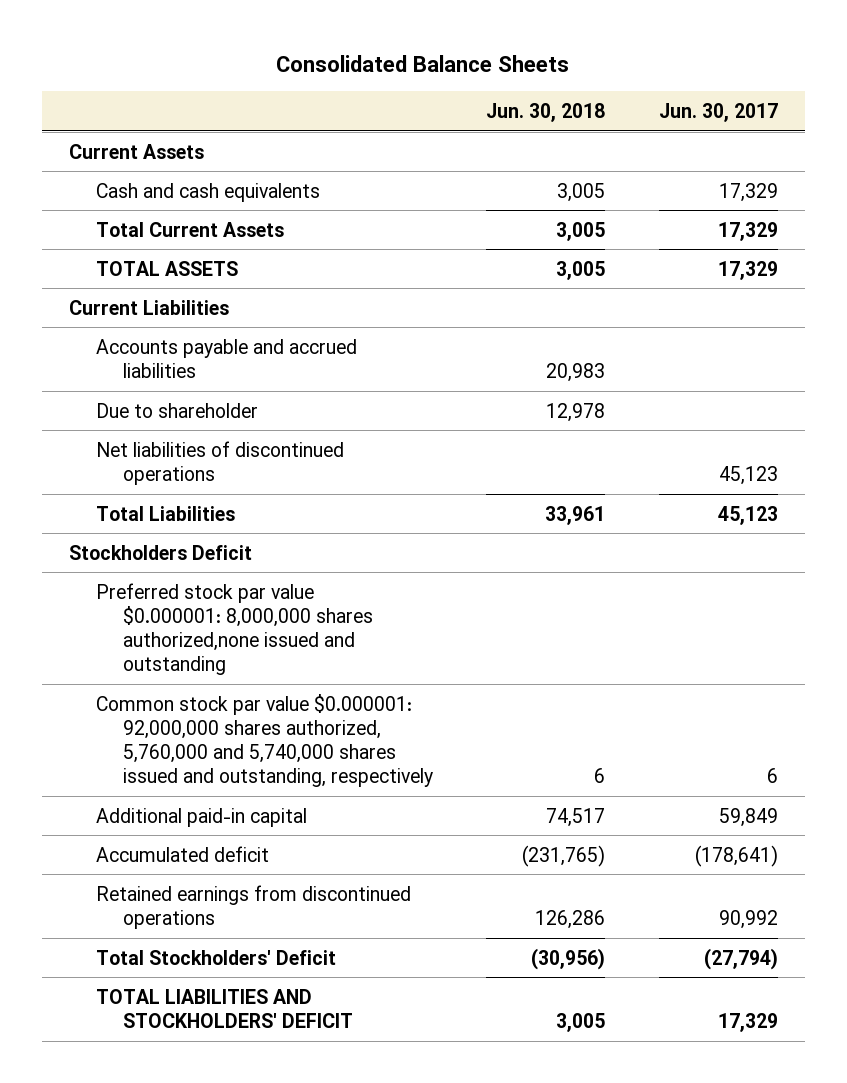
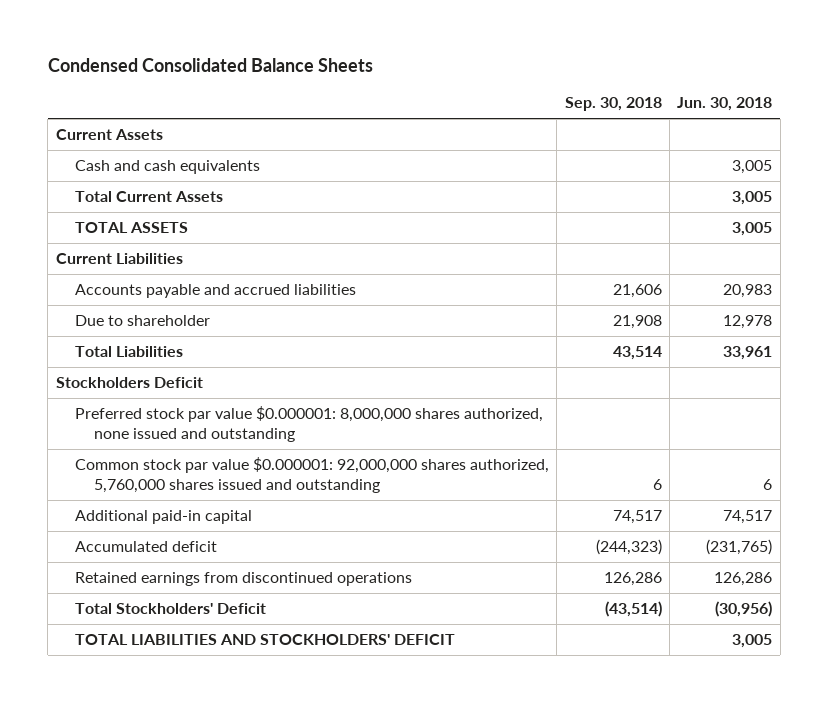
[276,54,570,72] Consolidated Balance Sheets -> [47,57,373,72] Condensed Consolidated Balance Sheets
[659,102,779,122] Jun. 30, 2017 -> none
none -> [564,97,662,112] Sep. 30, 2018
[95,440,344,485] Net liabilities of discontinued operations -> none
[95,582,373,675] Preferred stock par value $0.000001: 8,000,000 shares authorized,none issued and outstanding -> [74,406,543,443] Preferred stock par value $0.000001: 8,000,000 shares authorized, none issued and outstanding
[95,693,433,787] Common stock par value $0.000001: 92,000,000 shares authorized, 5,760,000 and 5,740,000 shares issued and outstanding, respectively -> [74,457,549,494] Common stock par value $0.000001: 92,000,000 shares authorized, 5,760,000 shares issued and outstanding

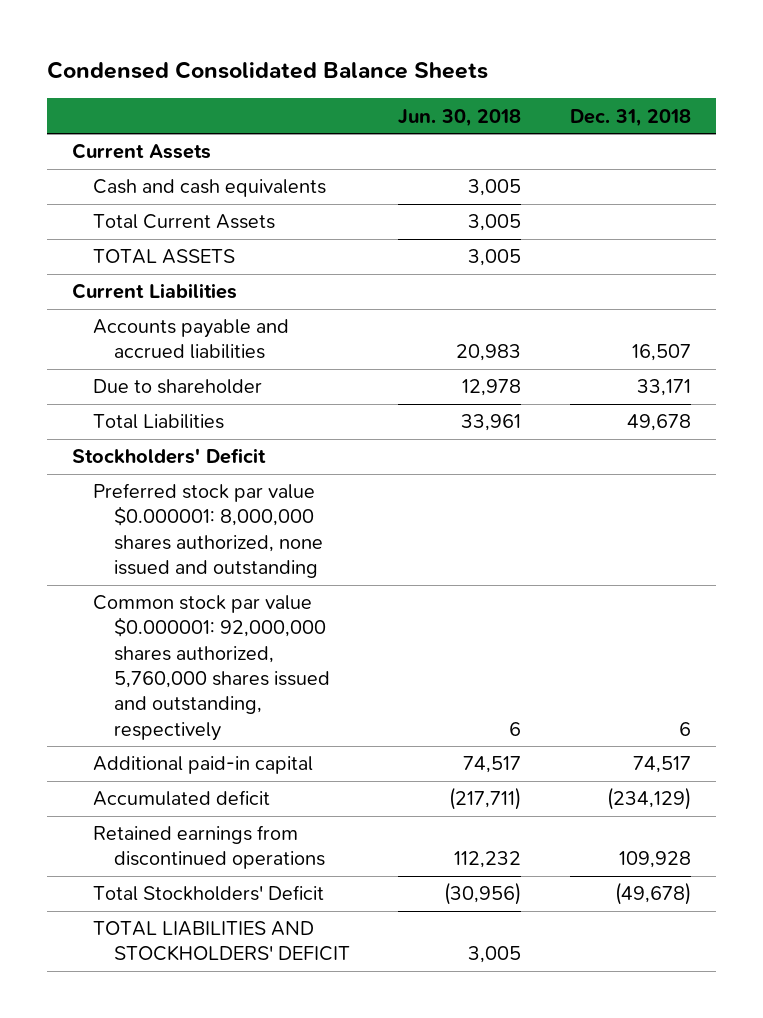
[564,97,662,112] Sep. 30, 2018 -> none
none -> [570,108,692,127] Dec. 31, 2018
[55,377,203,389] Stockholders Deficit -> [71,448,266,465] Stockholders' Deficit
[74,457,549,494] Common stock par value $0.000001: 92,000,000 shares authorized, 5,760,000 shares issued and outstanding -> [92,595,330,741] Common stock par value $0.000001: 92,000,000 shares authorized, 5,760,000 shares issued and outstanding, respectively
[706,539,773,556] (231,765) -> [449,787,522,811] (217,711)
[714,572,773,587] 126,286 -> [454,851,522,869] 112,232

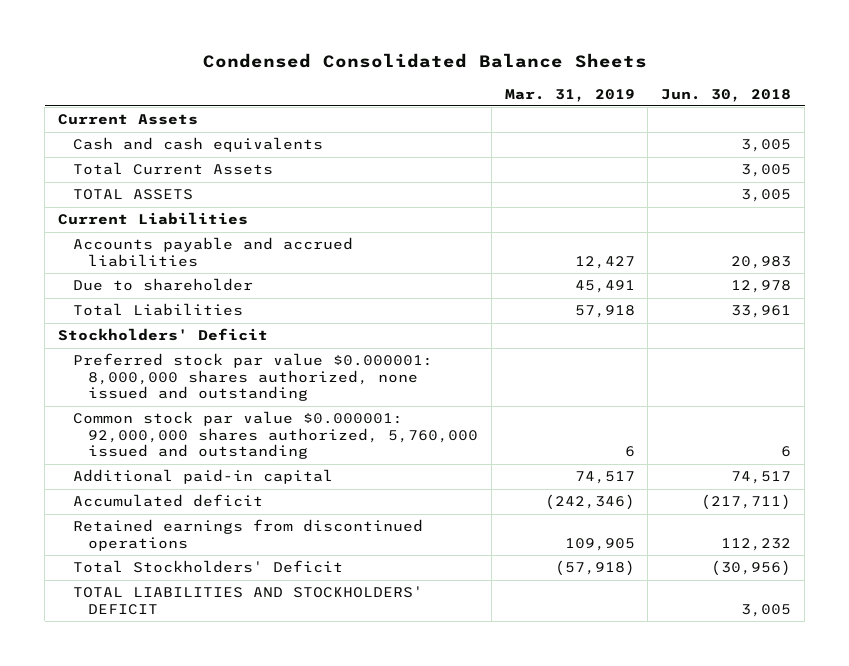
[570,108,692,127] Dec. 31, 2018 -> none
none -> [504,88,635,102] Mar. 31, 2019
[92,595,330,741] Common stock par value $0.000001: 92,000,000 shares authorized, 5,760,000 shares issued and outstanding, respectively -> [72,411,478,460] Common stock par value $0.000001: 92,000,000 shares authorized, 5,760,000 issued and outstanding

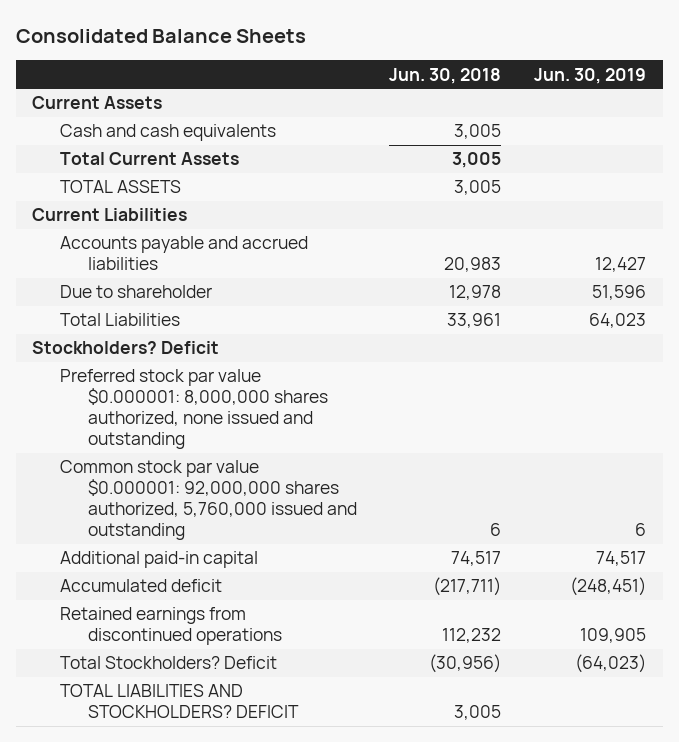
[202,52,647,68] Condensed Consolidated Balance Sheets -> [15,28,306,43] Consolidated Balance Sheets
[504,88,635,102] Mar. 31, 2019 -> none
none -> [534,67,647,84] Jun. 30, 2019
[58,328,269,342] Stockholders' Deficit -> [32,341,220,355] Stockholders? Deficit
[72,560,343,574] Total Stockholders' Deficit -> [59,656,277,670] Total Stockholders? Deficit
[72,586,423,615] TOTAL LIABILITIES AND STOCKHOLDERS' DEFICIT -> [59,684,299,719] TOTAL LIABILITIES AND STOCKHOLDERS? DEFICIT

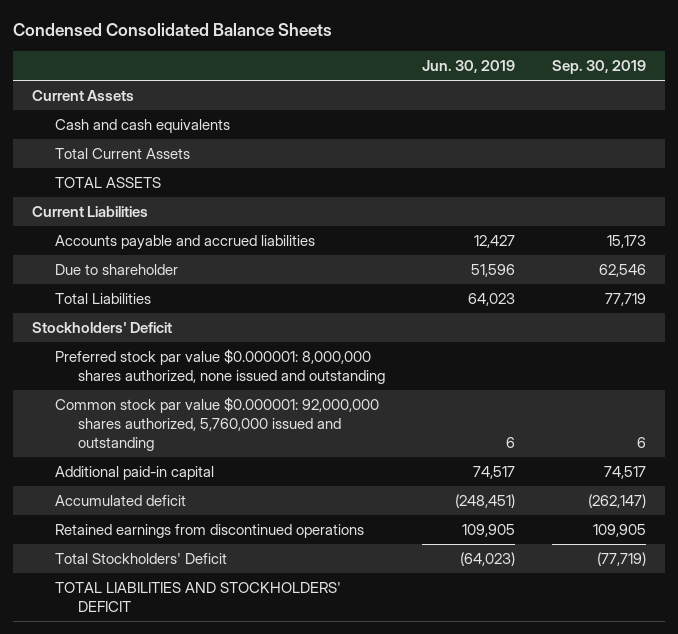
[15,28,306,43] Consolidated Balance Sheets -> [12,23,332,37] Condensed Consolidated Balance Sheets
[389,67,502,84] Jun. 30, 2018 -> none
none -> [552,60,647,75] Sep. 30, 2019
[32,341,220,355] Stockholders? Deficit -> [31,322,172,334] Stockholders' Deficit
[59,656,277,670] Total Stockholders? Deficit -> [54,553,227,565] Total Stockholders' Deficit
[59,684,299,719] TOTAL LIABILITIES AND STOCKHOLDERS? DEFICIT -> [54,582,341,612] TOTAL LIABILITIES AND STOCKHOLDERS' DEFICIT

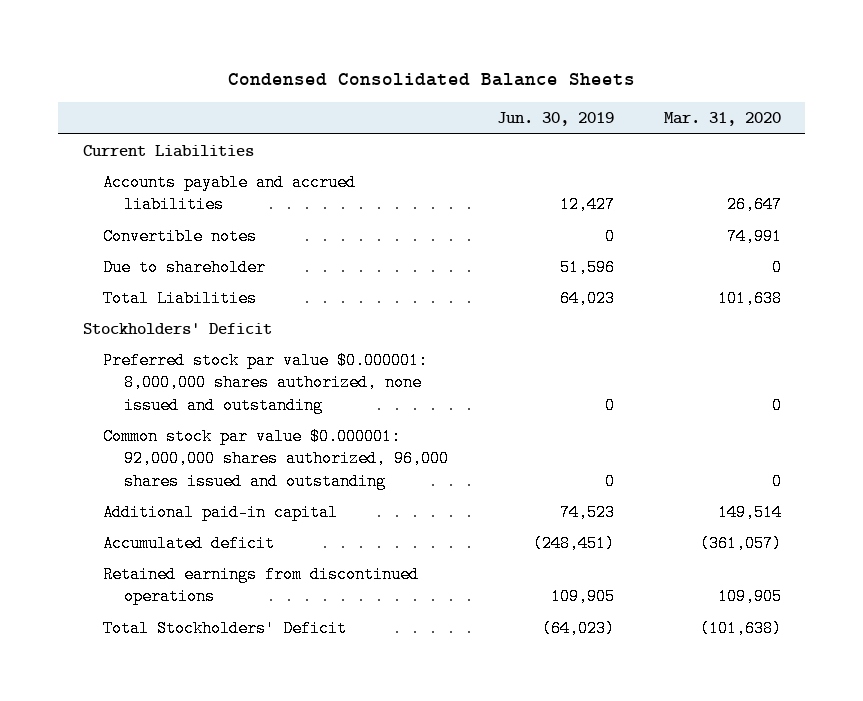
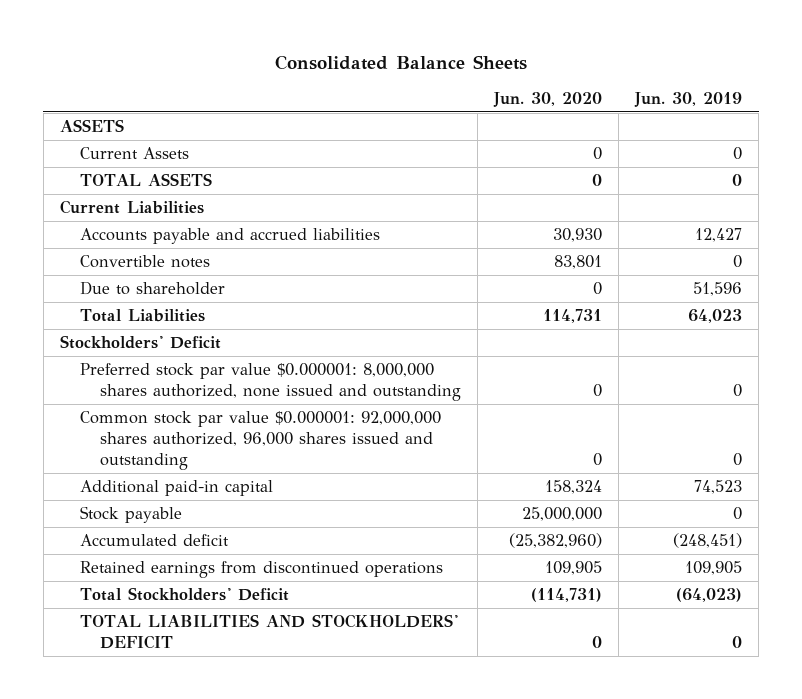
[227,73,635,87] Condensed Consolidated Balance Sheets -> [275,54,528,70] Consolidated Balance Sheets
[663,112,781,127] Mar. 31, 2020 -> none
none -> [493,92,603,108] Jun. 30, 2020
none -> [59,119,124,133] ASSETS
none -> [79,147,189,160] Current Assets
none -> [79,173,212,187] TOTAL ASSETS
none -> [79,506,182,524] Stock payable
none -> [79,614,458,650] TOTAL LIABILITIES AND STOCKHOLDERS' DEFICIT

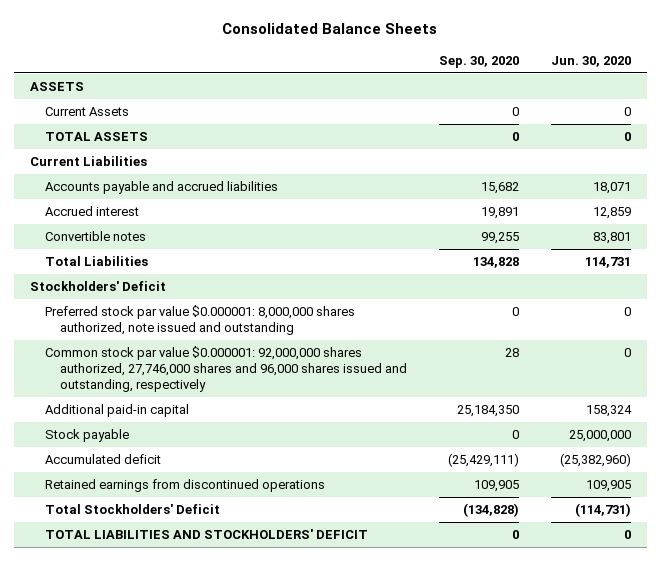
[634,92,743,108] Jun. 30, 2019 -> none
none -> [438,55,519,68] Sep. 30, 2020
[553,228,603,243] 30,930 -> [593,182,632,195] 18,071
none -> [44,206,139,217] Accrued interest
[79,281,225,296] Due to shareholder -> none
[79,363,462,402] Preferred stock par value $0.000001: 8,000,000 shares authorized, none issued and outstanding -> [44,305,355,335] Preferred stock par value $0.000001: 8,000,000 shares authorized, note issued and outstanding
[79,411,441,470] Common stock par value $0.000001: 92,000,000 shares authorized, 96,000 shares issued and outstanding -> [44,346,407,392] Common stock par value $0.000001: 92,000,000 shares authorized, 27,746,000 shares and 96,000 shares issued and outstanding, respectively

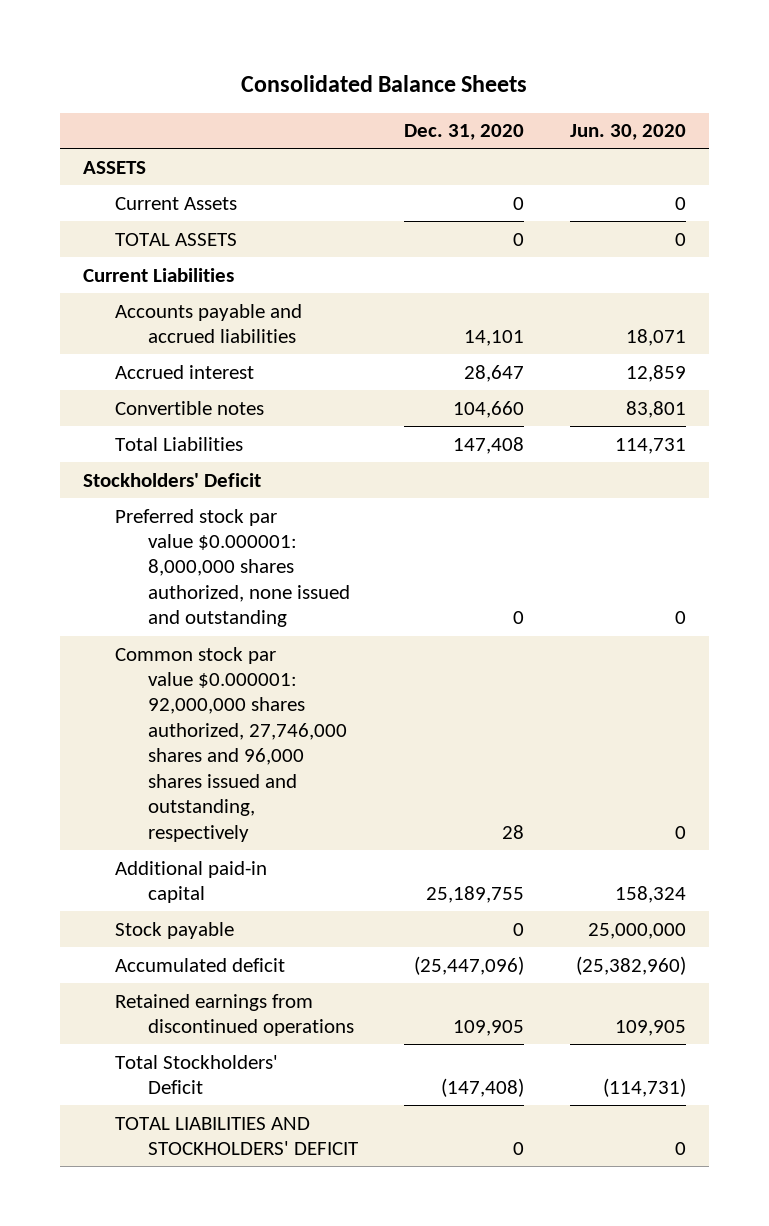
[438,55,519,68] Sep. 30, 2020 -> none
none -> [403,124,524,141] Dec. 31, 2020
[44,305,355,335] Preferred stock par value $0.000001: 8,000,000 shares authorized, note issued and outstanding -> [115,508,350,628] Preferred stock par value $0.000001: 8,000,000 shares authorized, none issued and outstanding

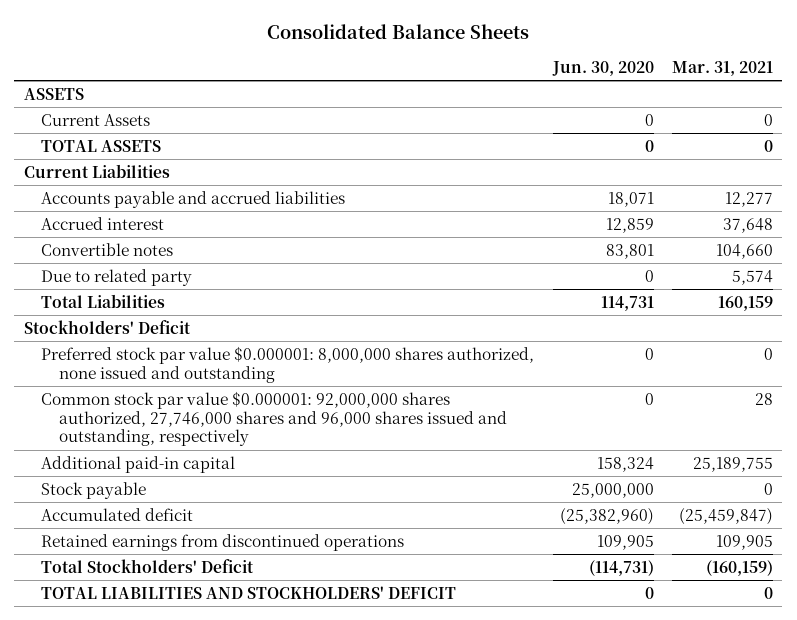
[403,124,524,141] Dec. 31, 2020 -> none
none -> [672,60,774,76] Mar. 31, 2021
none -> [41,268,193,286] Due to related party

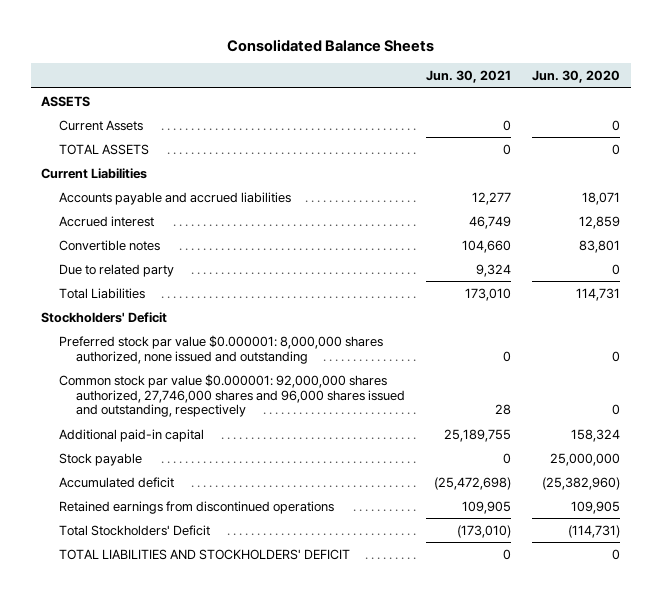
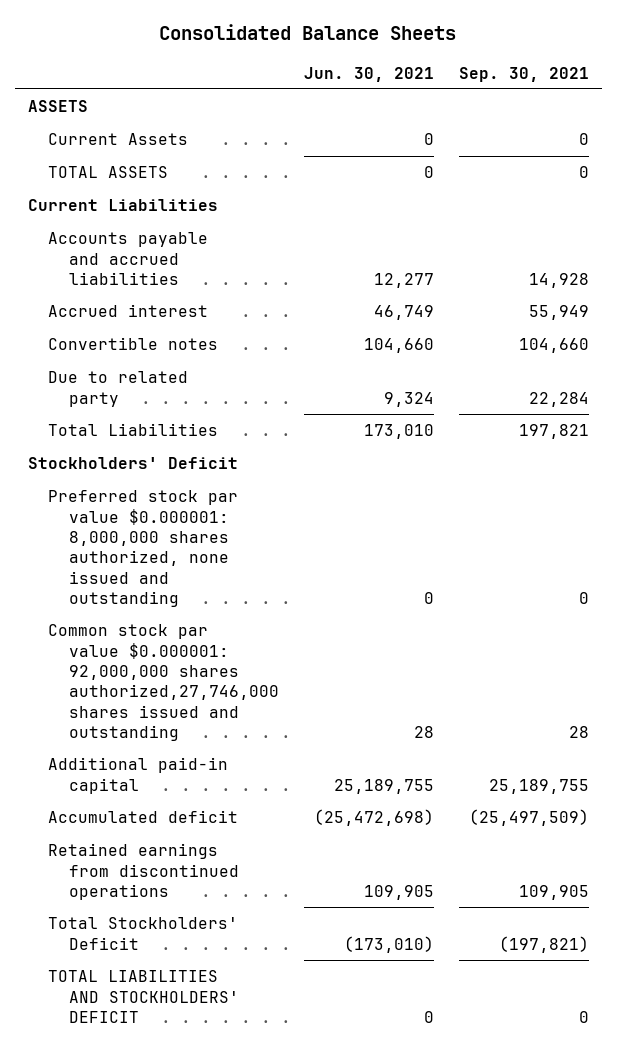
[532,70,621,84] Jun. 30, 2020 -> none
none -> [458,66,589,82] Sep. 30, 2021
[58,373,406,418] Common stock par value $0.000001: 92,000,000 shares authorized, 27,746,000 shares and 96,000 shares issued and outstanding, respectively -> [48,624,279,741] Common stock par value $0.000001: 92,000,000 shares authorized,27,746,000 shares issued and outstanding
[58,452,142,466] Stock payable -> none

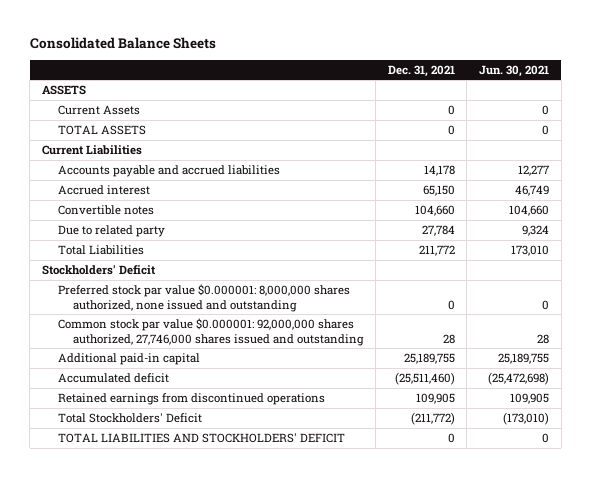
[458,66,589,82] Sep. 30, 2021 -> none
none -> [387,64,455,77] Dec. 31, 2021
[48,624,279,741] Common stock par value $0.000001: 92,000,000 shares authorized,27,746,000 shares issued and outstanding -> [57,318,365,346] Common stock par value $0.000001: 92,000,000 shares authorized, 27,746,000 shares issued and outstanding

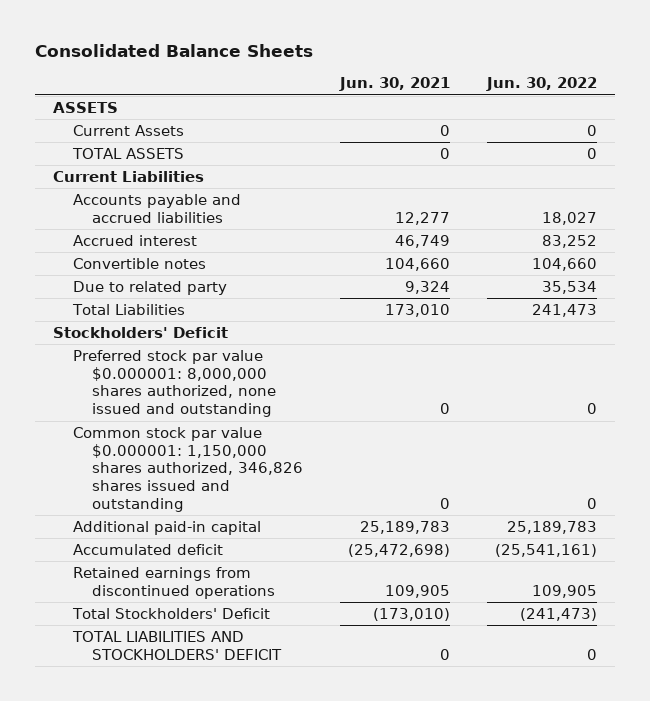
[387,64,455,77] Dec. 31, 2021 -> none
none -> [485,77,597,92] Jun. 30, 2022
[57,318,365,346] Common stock par value $0.000001: 92,000,000 shares authorized, 27,746,000 shares issued and outstanding -> [72,426,304,513] Common stock par value $0.000001: 1,150,000 shares authorized, 346,826 shares issued and outstanding
[537,333,550,344] 28 -> [440,498,451,510] 0
[498,353,550,365] 25,189,755 -> [360,520,451,534] 25,189,783

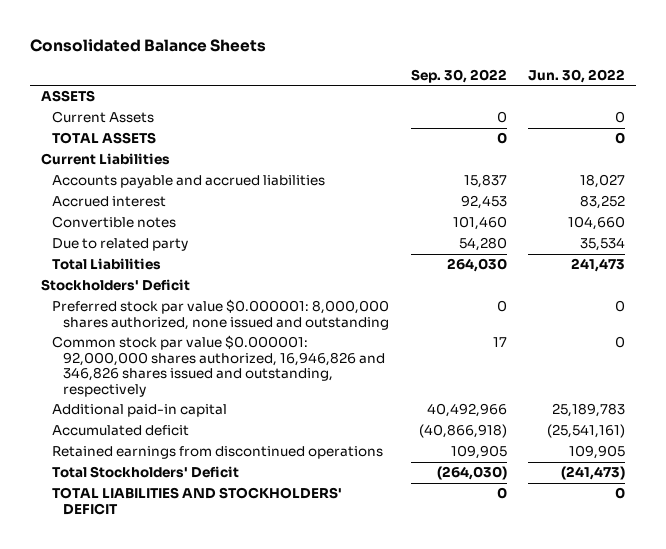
[339,77,451,92] Jun. 30, 2021 -> none
none -> [410,68,507,83] Sep. 30, 2022
[72,426,304,513] Common stock par value $0.000001: 1,150,000 shares authorized, 346,826 shares issued and outstanding -> [52,335,386,397] Common stock par value $0.000001: 92,000,000 shares authorized, 16,946,826 and 346,826 shares issued and outstanding, respectively

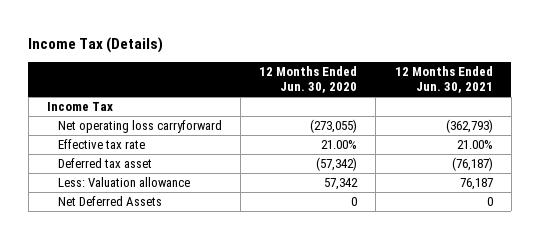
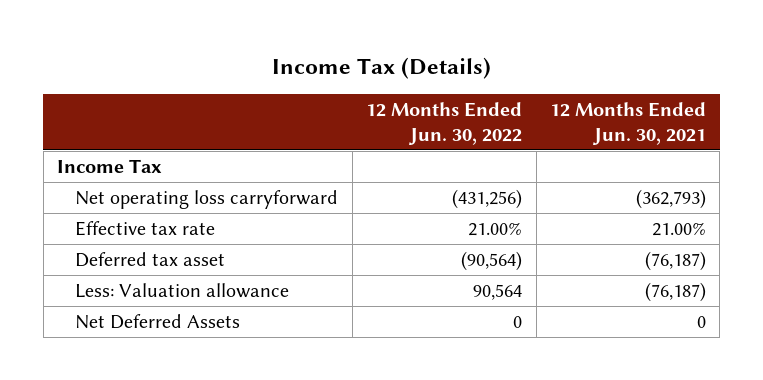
[259,66,358,94] 12 Months Ended Jun. 30, 2020 -> none
none -> [366,102,523,145] 12 Months Ended Jun. 30, 2022
[459,178,493,191] 76,187 -> [645,282,707,303] (76,187)

